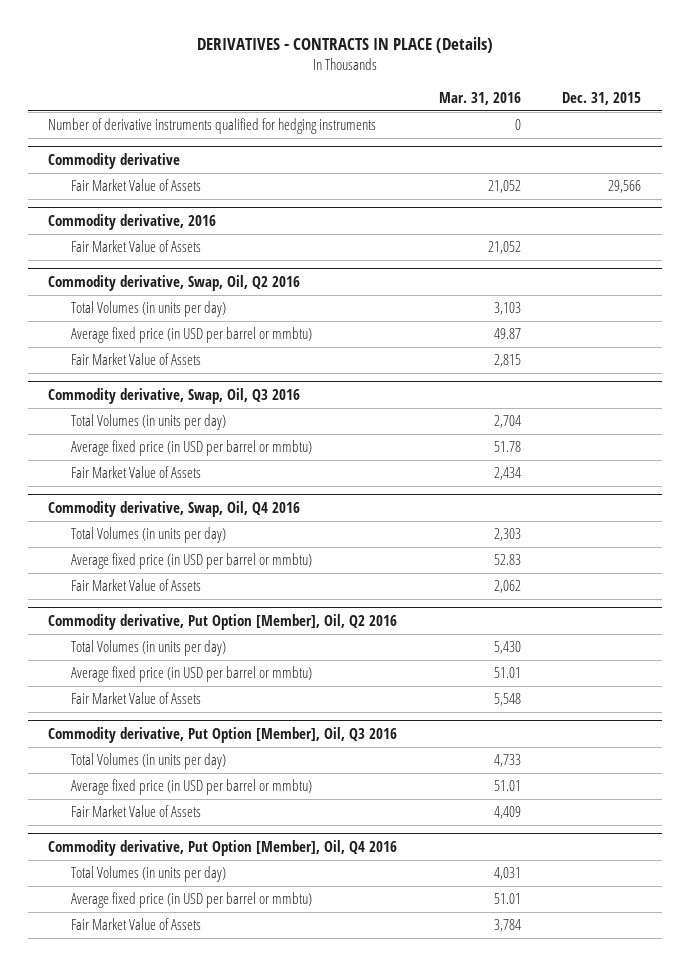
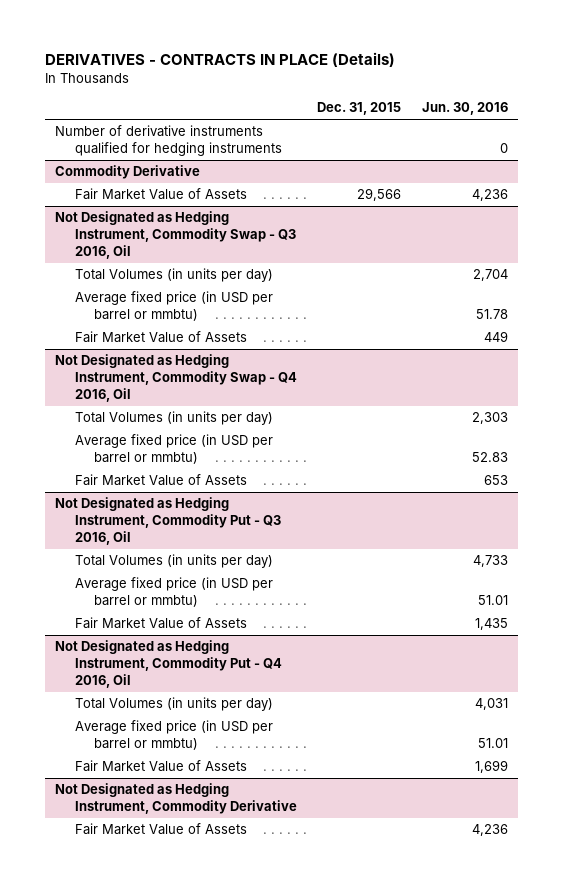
[438,91,521,105] Mar. 31, 2016 -> none
none -> [422,102,509,116] Jun. 30, 2016
[48,153,181,170] Commodity derivative -> [55,165,201,180] Commodity Derivative
[48,214,217,231] Commodity derivative, 2016 -> none
[70,240,201,253] Fair Market Value of Assets -> none
[48,275,301,292] Commodity derivative, Swap, Oil, Q2 2016 -> none
[70,301,226,318] Total Volumes (in units per day) -> none
[70,327,312,344] Average fixed price (in USD per barrel or mmbtu) -> none
[70,353,201,366] Fair Market Value of Assets -> none
[48,388,301,405] Commodity derivative, Swap, Oil, Q3 2016 -> none
[70,414,226,431] Total Volumes (in units per day) -> none
[70,440,312,457] Average fixed price (in USD per barrel or mmbtu) -> none
[70,466,201,479] Fair Market Value of Assets -> none
[48,501,301,518] Commodity derivative, Swap, Oil, Q4 2016 -> none
[70,527,226,544] Total Volumes (in units per day) -> none
[70,553,312,570] Average fixed price (in USD per barrel or mmbtu) -> none
[70,579,201,592] Fair Market Value of Assets -> none
[48,614,398,631] Commodity derivative, Put Option [Member], Oil, Q2 2016 -> none
[70,640,226,657] Total Volumes (in units per day) -> none
[70,666,312,683] Average fixed price (in USD per barrel or mmbtu) -> none
[70,692,201,705] Fair Market Value of Assets -> none
[48,727,398,744] Commodity derivative, Put Option [Member], Oil, Q3 2016 -> none
[70,753,226,770] Total Volumes (in units per day) -> none
[70,779,312,796] Average fixed price (in USD per barrel or mmbtu) -> none
[70,805,201,818] Fair Market Value of Assets -> none
[48,840,398,857] Commodity derivative, Put Option [Member], Oil, Q4 2016 -> none
[70,866,226,883] Total Volumes (in units per day) -> none
[70,892,312,909] Average fixed price (in USD per barrel or mmbtu) -> none
[70,918,201,931] Fair Market Value of Assets -> none
none -> [55,211,296,260] Not Designated as Hedging Instrument, Commodity Swap - Q3 2016, Oil
none -> [74,268,273,283] Total Volumes (in units per day)
none -> [74,291,273,322] Average fixed price (in USD per barrel or mmbtu)
none -> [74,331,247,344] Fair Market Value of Assets
none -> [55,354,297,403] Not Designated as Hedging Instrument, Commodity Swap - Q4 2016, Oil
none -> [74,411,273,426] Total Volumes (in units per day)
none -> [74,434,273,465] Average fixed price (in USD per barrel or mmbtu)
none -> [74,474,247,487] Fair Market Value of Assets
none -> [55,497,281,546] Not Designated as Hedging Instrument, Commodity Put - Q3 2016, Oil
none -> [74,554,273,569] Total Volumes (in units per day)
none -> [74,577,273,608] Average fixed price (in USD per barrel or mmbtu)
none -> [74,617,247,630] Fair Market Value of Assets
none -> [55,640,282,689] Not Designated as Hedging Instrument, Commodity Put - Q4 2016, Oil
none -> [74,697,273,712] Total Volumes (in units per day)
none -> [74,720,273,751] Average fixed price (in USD per barrel or mmbtu)
none -> [74,760,247,773] Fair Market Value of Assets
none -> [55,783,297,815] Not Designated as Hedging Instrument, Commodity Derivative
none -> [74,823,247,836] Fair Market Value of Assets

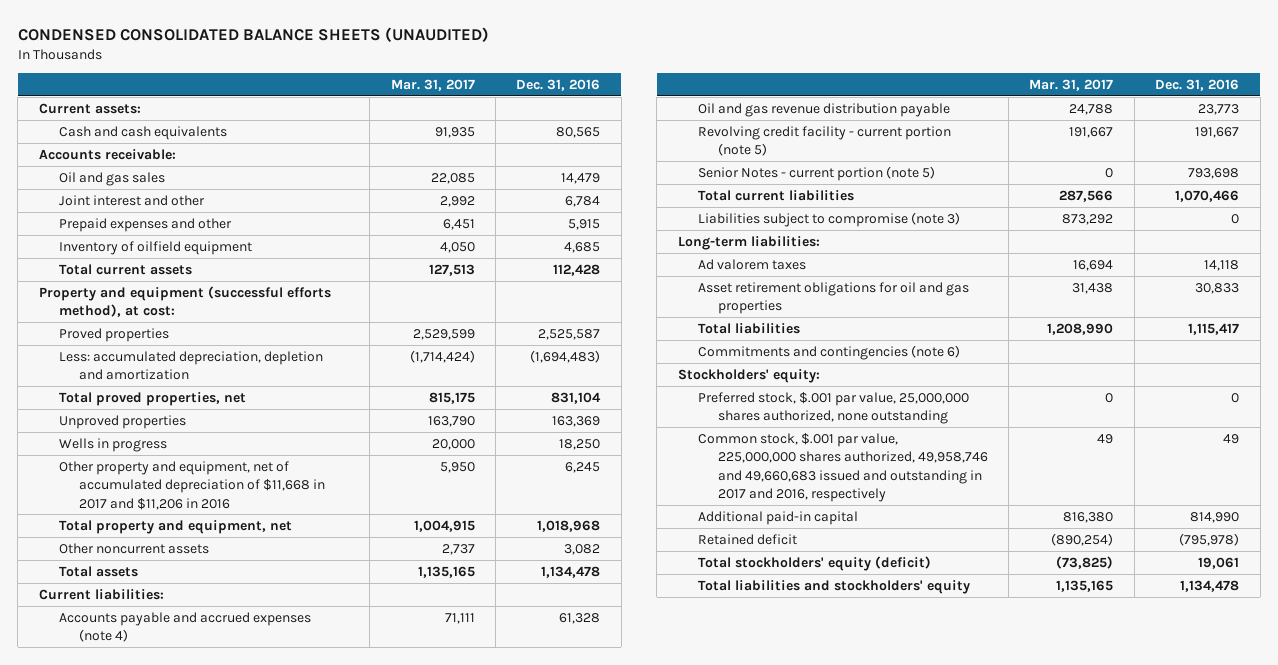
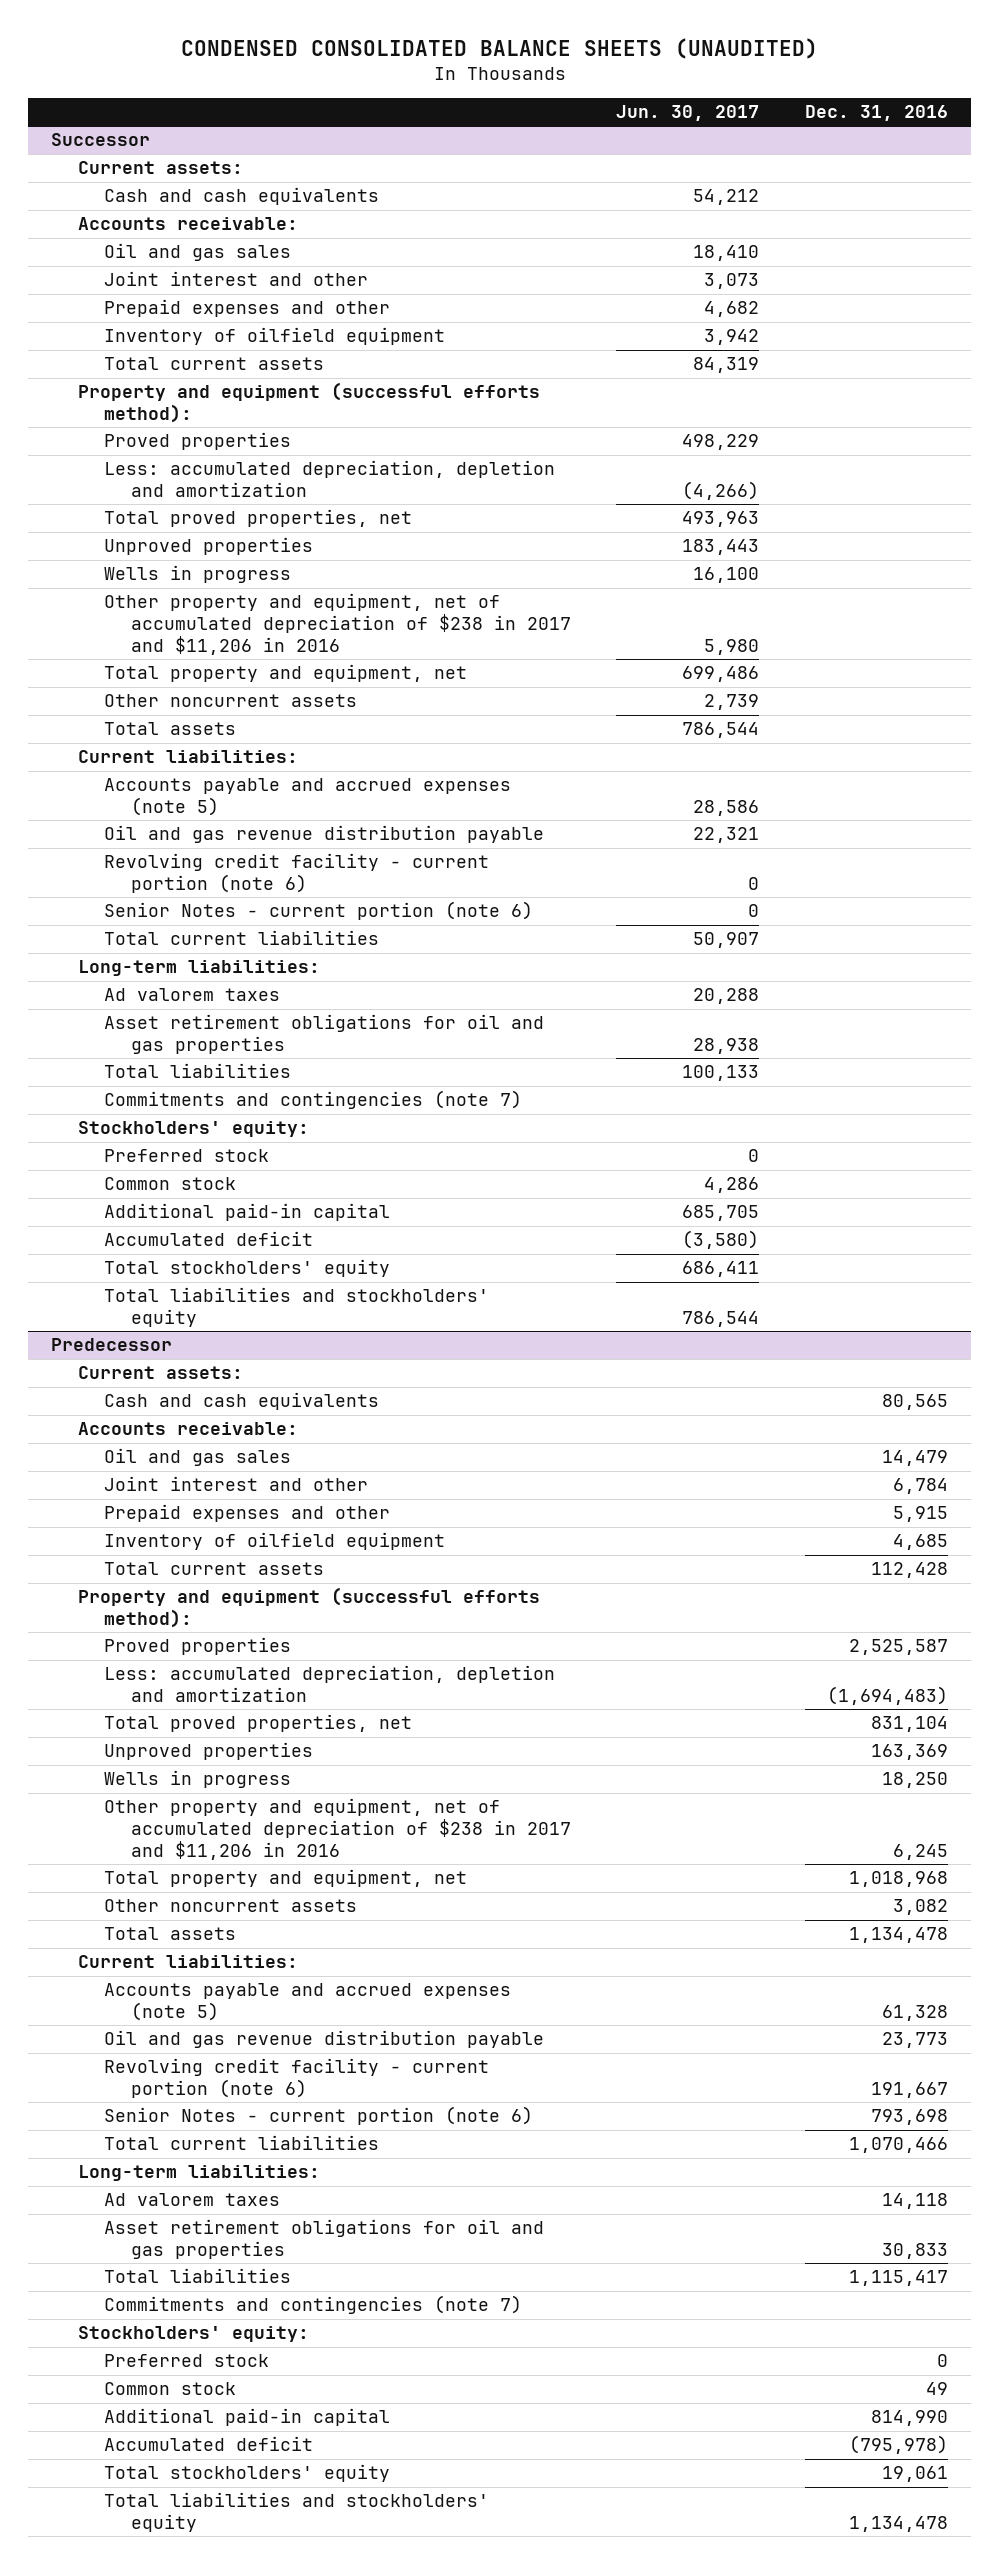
[390,78,475,91] Mar. 31, 2017 -> none
none -> [616,104,760,121] Jun. 30, 2017
none -> [51,133,151,147] Successor
none -> [77,161,243,175] Current assets:
none -> [104,187,380,206] Cash and cash equivalents
none -> [77,217,298,231] Accounts receivable:
none -> [104,243,292,262] Oil and gas sales
none -> [104,271,369,287] Joint interest and other
none -> [104,299,391,318] Prepaid expenses and other
none -> [104,327,446,346] Inventory of oilfield equipment
none -> [104,357,325,371] Total current assets
none -> [77,382,540,423] Property and equipment (successful efforts method):
none -> [104,432,292,451] Proved properties
none -> [104,460,556,497] Less: accumulated depreciation, depletion and amortization
none -> [104,509,413,528] Total proved properties, net
none -> [104,537,314,556] Unproved properties
none -> [104,565,292,584] Wells in progress
none -> [104,593,571,655] Other property and equipment, net of accumulated depreciation of $238 in 2017 and $11,206 in 2016
none -> [104,664,468,683] Total property and equipment, net
none -> [104,694,358,708] Other noncurrent assets
none -> [104,722,237,736] Total assets
none -> [77,750,298,764] Current liabilities:
none -> [104,778,512,816] Accounts payable and accrued expenses (note 5)
none -> [104,825,545,844] Oil and gas revenue distribution payable
none -> [104,853,490,893] Revolving credit facility - current portion (note 6)
none -> [104,901,534,921] Senior Notes - current portion (note 6)
none -> [104,930,380,946] Total current liabilities
none -> [77,960,320,977] Long-term liabilities:
none -> [104,988,281,1002] Ad valorem taxes
none -> [104,1014,545,1054] Asset retirement obligations for oil and gas properties
none -> [104,1063,292,1079] Total liabilities
none -> [104,1090,523,1110] Commitments and contingencies (note 7)
none -> [77,1121,309,1138] Stockholders' equity:
none -> [104,1149,270,1163] Preferred stock
none -> [104,1177,237,1191] Common stock
none -> [104,1203,391,1222] Additional paid-in capital
none -> [104,1231,314,1247] Accumulated deficit
none -> [104,1259,391,1278] Total stockholders' equity
none -> [104,1287,490,1327] Total liabilities and stockholders' equity
none -> [51,1338,173,1352] Predecessor
[38,285,331,318] Property and equipment (successful efforts method), at cost: -> [77,1587,540,1628] Property and equipment (successful efforts method):
[58,460,325,510] Other property and equipment, net of accumulated depreciation of $11,668 in 2017 and $11,206 in 2016 -> [104,1798,571,1860] Other property and equipment, net of accumulated depreciation of $238 in 2017 and $11,206 in 2016
[58,611,311,643] Accounts payable and accrued expenses (note 4) -> [104,1983,512,2021] Accounts payable and accrued expenses (note 5)
[697,125,951,157] Revolving credit facility - current portion (note 5) -> [104,2058,490,2098] Revolving credit facility - current portion (note 6)
[697,165,935,181] Senior Notes - current portion (note 5) -> [104,2106,534,2126] Senior Notes - current portion (note 6)
[697,211,960,227] Liabilities subject to compromise (note 3) -> none
[697,344,960,360] Commitments and contingencies (note 6) -> [104,2295,523,2315] Commitments and contingencies (note 7)
[697,391,969,425] Preferred stock, $.001 par value, 25,000,000 shares authorized, none outstanding -> [104,2354,270,2368] Preferred stock
[697,432,988,502] Common stock, $.001 par value, 225,000,000 shares authorized, 49,958,746 and 49,660,683 issued and outstanding in 2017 and 2016, respectively -> [104,2382,237,2396] Common stock
[697,533,797,545] Retained deficit -> [104,2436,314,2452] Accumulated deficit
[697,555,931,571] Total stockholders' equity (deficit) -> [104,2464,391,2483] Total stockholders' equity

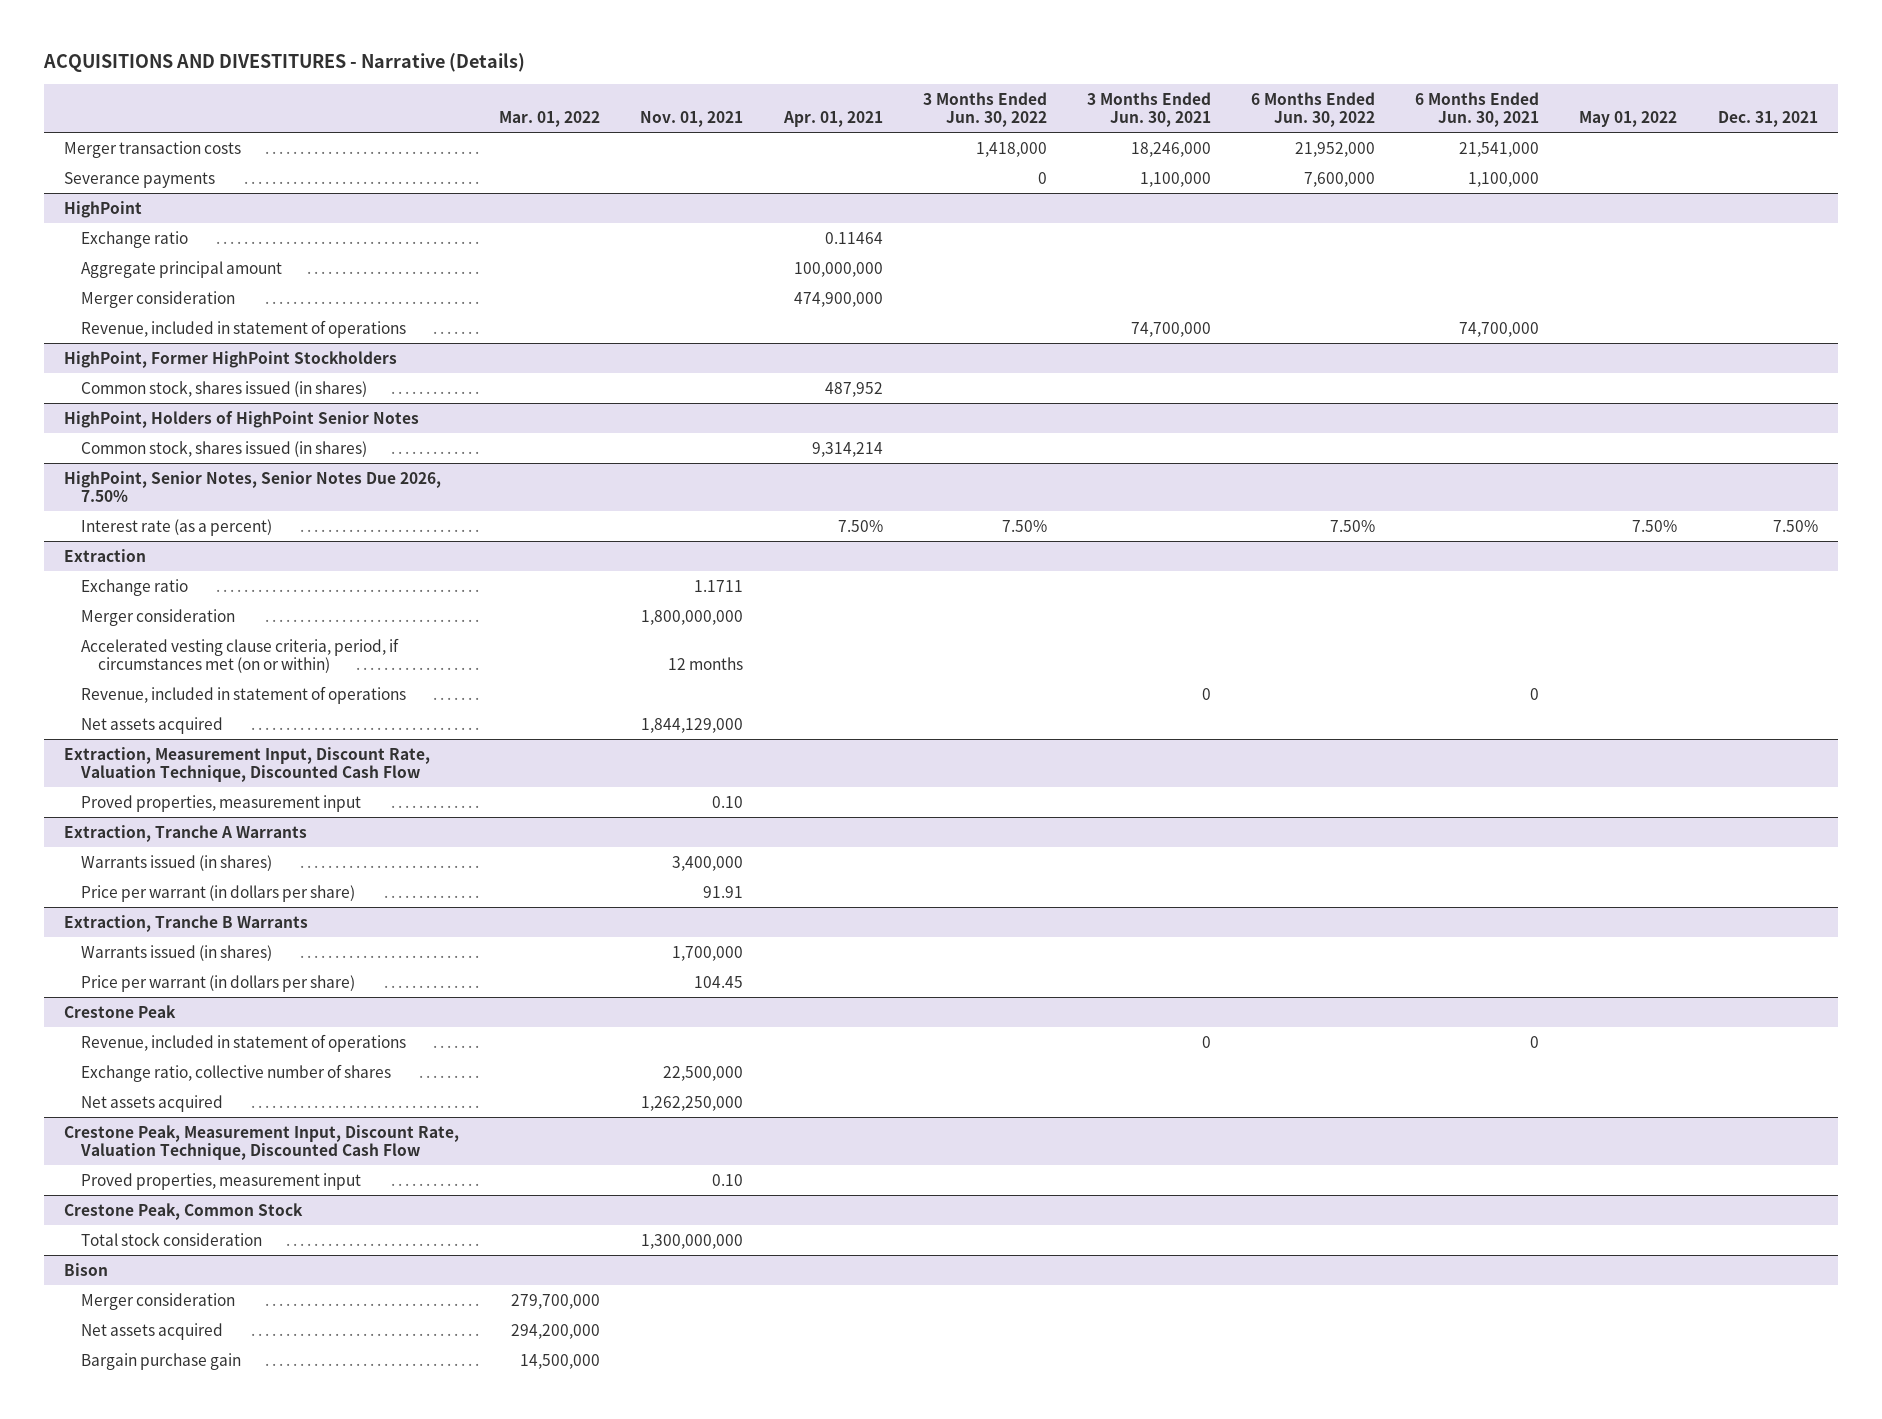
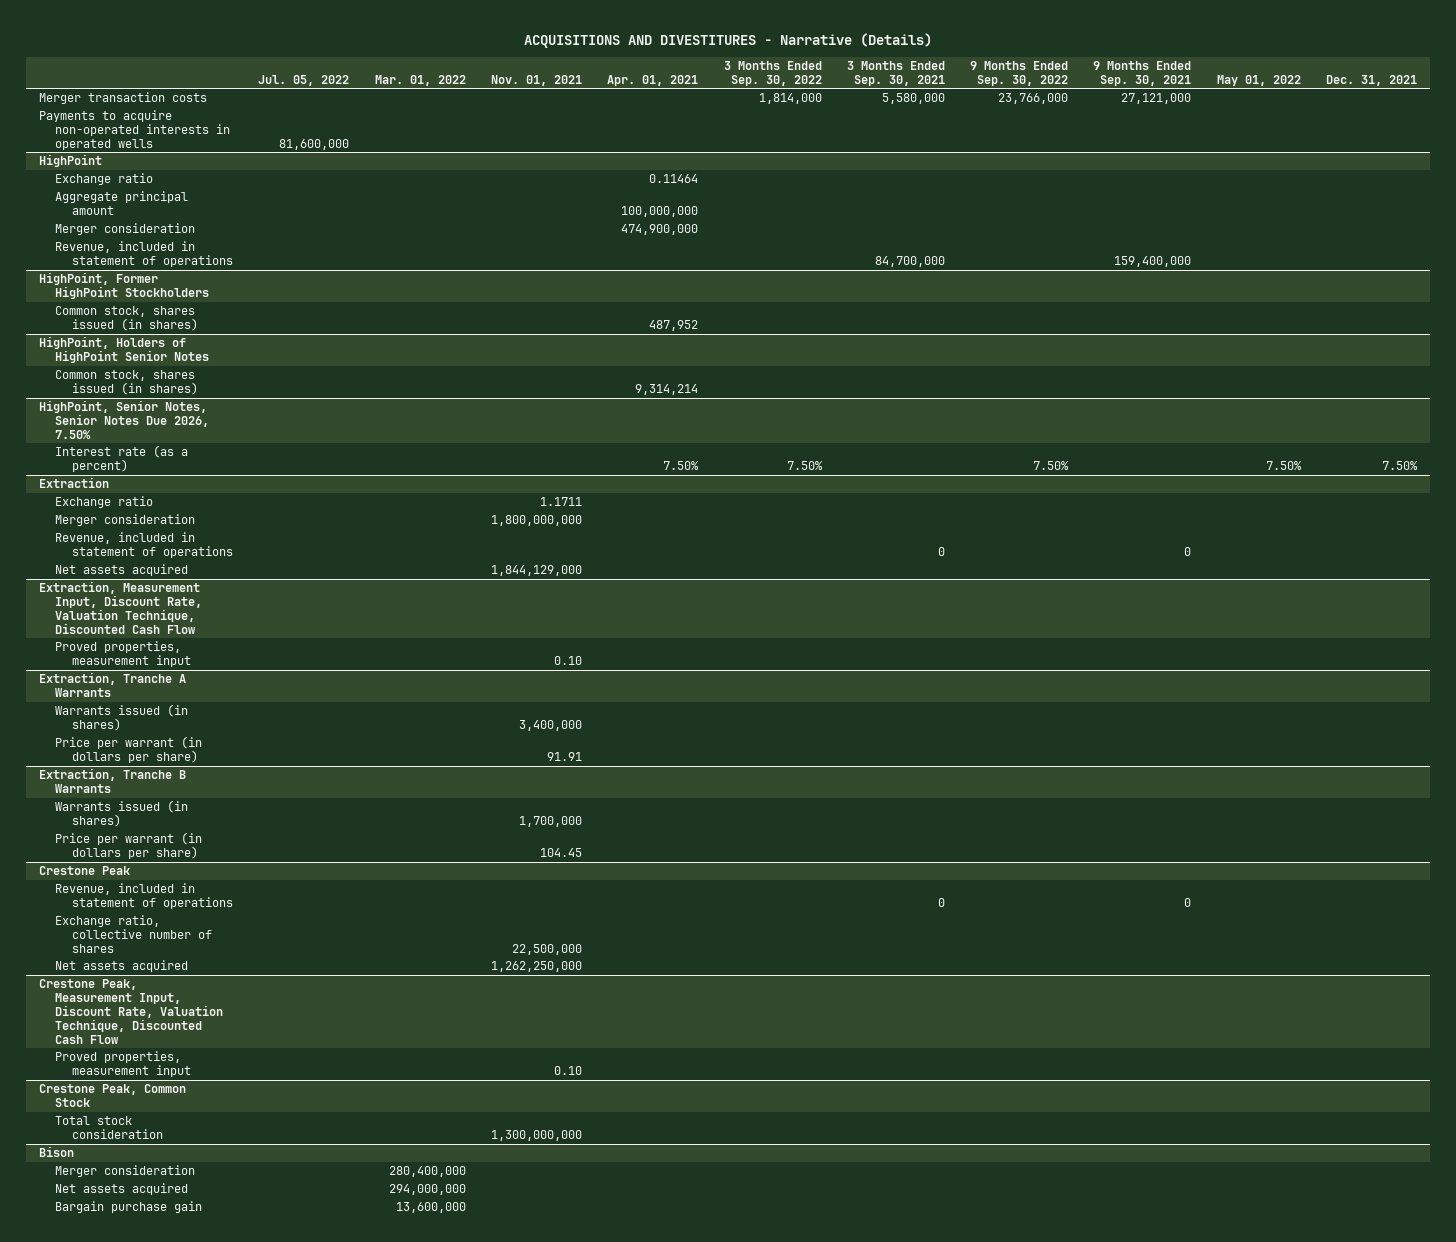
[922,91,1047,127] 3 Months Ended Jun. 30, 2022 -> none
[1086,91,1211,127] 3 Months Ended Jun. 30, 2021 -> none
[1251,91,1376,127] 6 Months Ended Jun. 30, 2022 -> none
[1415,91,1540,127] 6 Months Ended Jun. 30, 2021 -> none
none -> [258,74,350,86] Jul. 05, 2022
none -> [723,61,822,86] 3 Months Ended Sep. 30, 2022
none -> [846,61,945,86] 3 Months Ended Sep. 30, 2021
none -> [970,61,1069,86] 9 Months Ended Sep. 30, 2022
none -> [1093,61,1192,86] 9 Months Ended Sep. 30, 2021
[64,171,216,188] Severance payments -> none
none -> [38,110,231,151] Payments to acquire non-operated interests in operated wells
[81,637,400,674] Accelerated vesting clause criteria, period, if circumstances met (on or within) -> none
[511,1293,601,1309] 279,700,000 -> [388,1166,466,1178] 280,400,000
[511,1323,601,1339] 294,200,000 -> [388,1184,466,1196] 294,000,000
[520,1353,601,1369] 14,500,000 -> [395,1202,466,1214] 13,600,000

